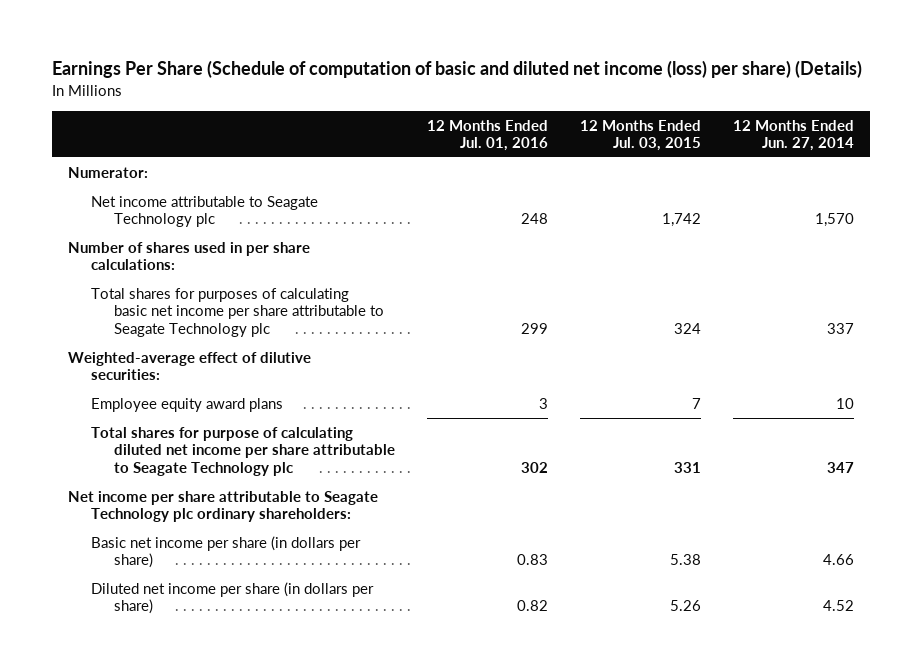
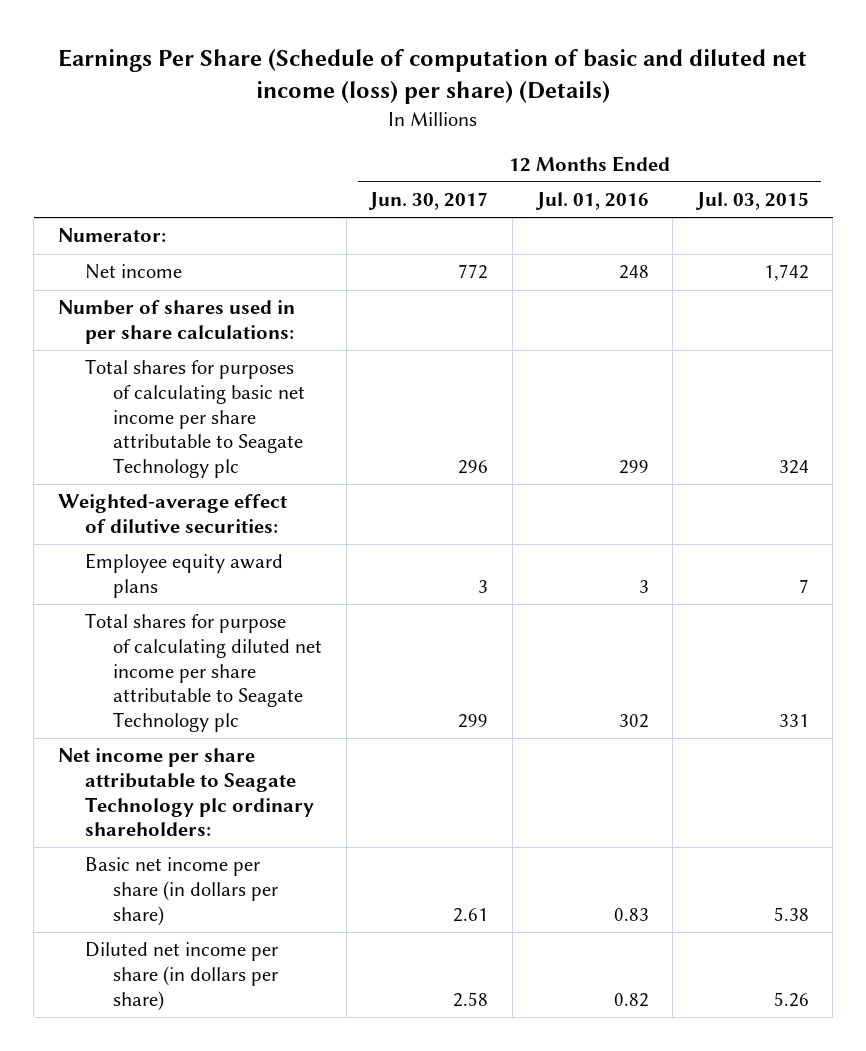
[732,119,854,151] 12 Months Ended Jun. 27, 2014 -> none
none -> [368,192,489,211] Jun. 30, 2017
[90,195,318,228] Net income attributable to Seagate Technology plc -> [85,264,183,280] Net income

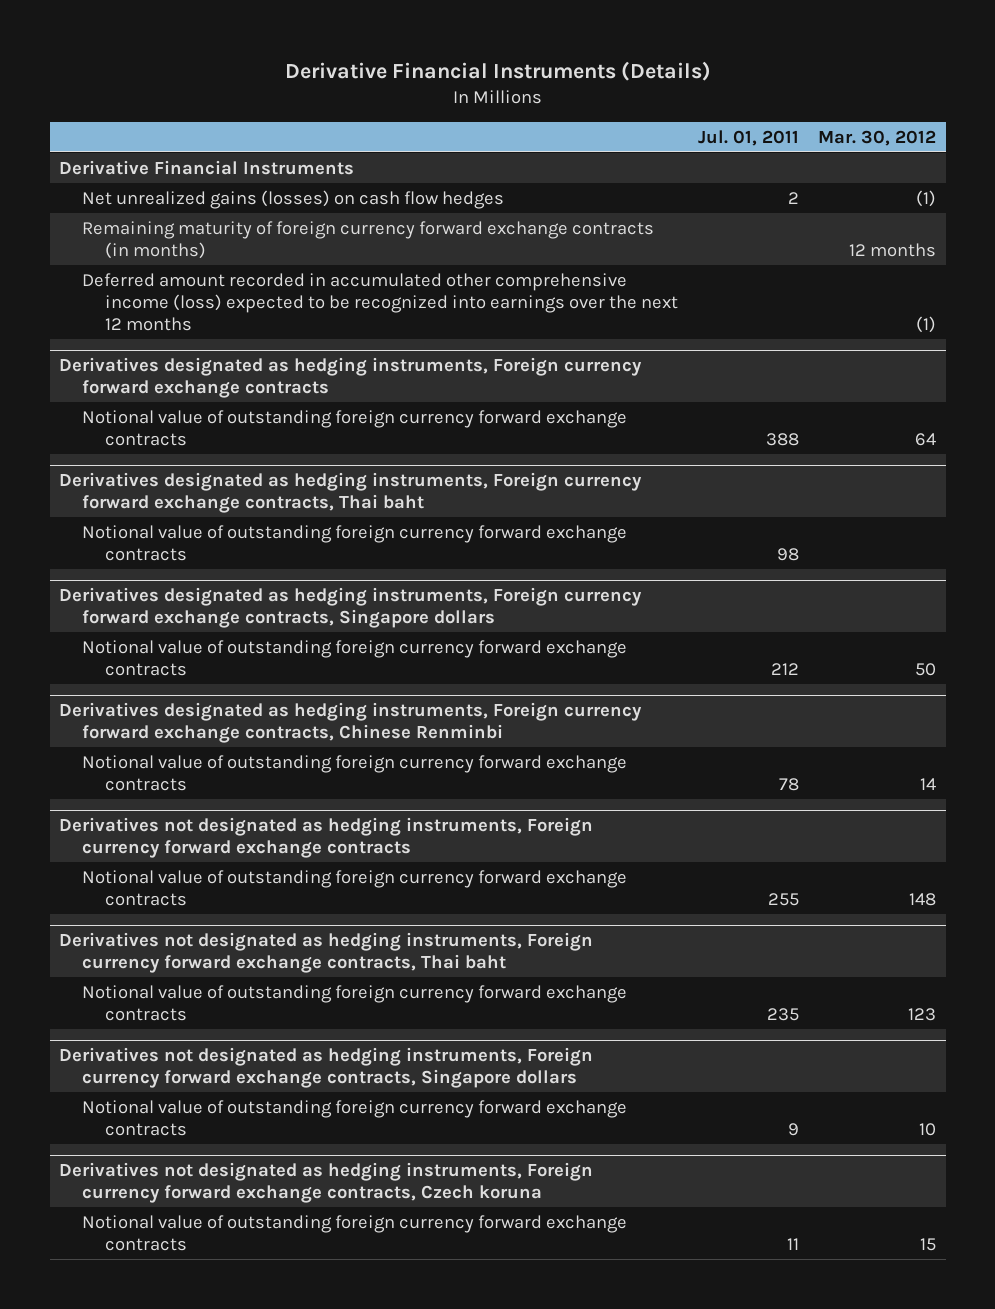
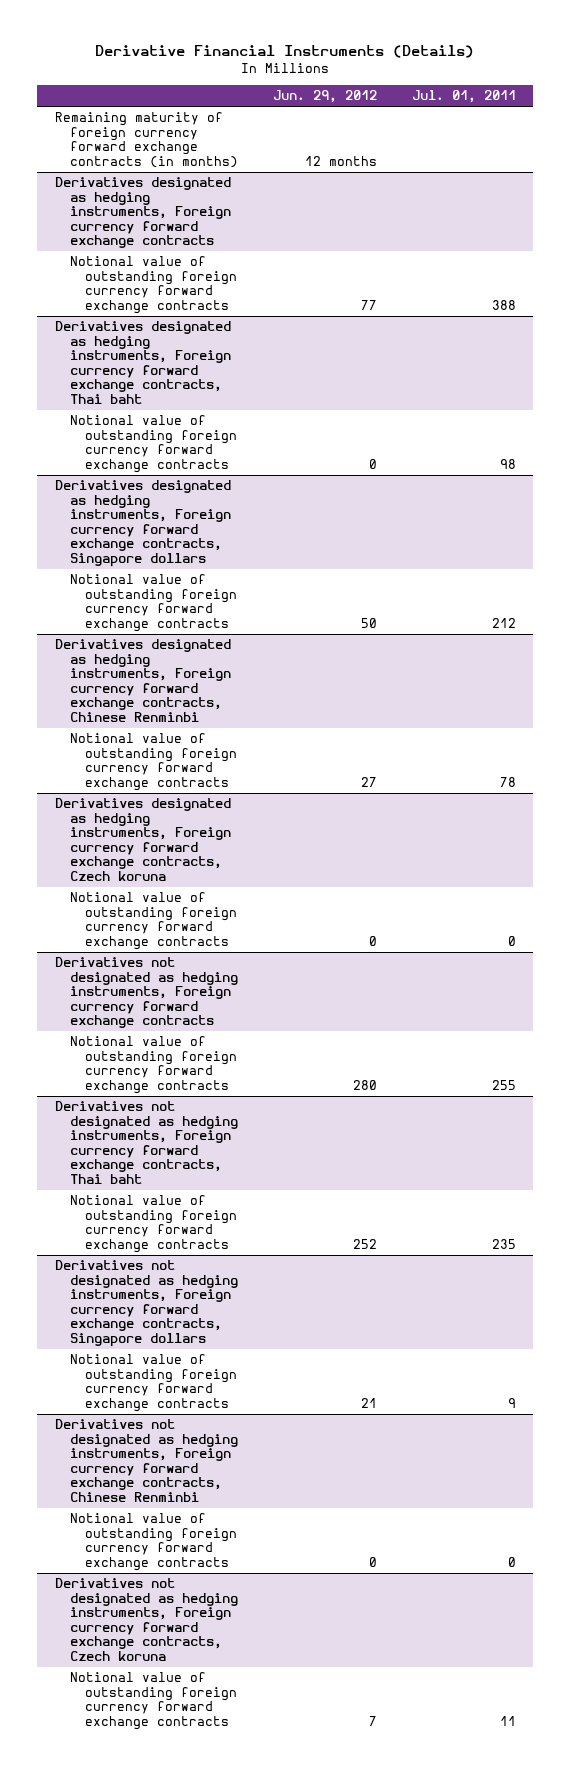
[818,129,937,146] Mar. 30, 2012 -> none
none -> [272,90,377,104] Jun. 29, 2012
[59,159,355,175] Derivative Financial Instruments -> none
[82,189,505,209] Net unrealized gains (losses) on cash flow hedges -> none
[82,272,679,332] Deferred amount recorded in accumulated other comprehensive income (loss) expected to be recognized into earnings over the next 12 months -> none
none -> [54,798,231,881] Derivatives designated as hedging instruments, Foreign currency forward exchange contracts, Czech koruna
none -> [69,892,238,950] Notional value of outstanding foreign currency forward exchange contracts
none -> [54,1419,238,1502] Derivatives not designated as hedging instruments, Foreign currency forward exchange contracts, Chinese Renminbi
none -> [69,1513,238,1571] Notional value of outstanding foreign currency forward exchange contracts

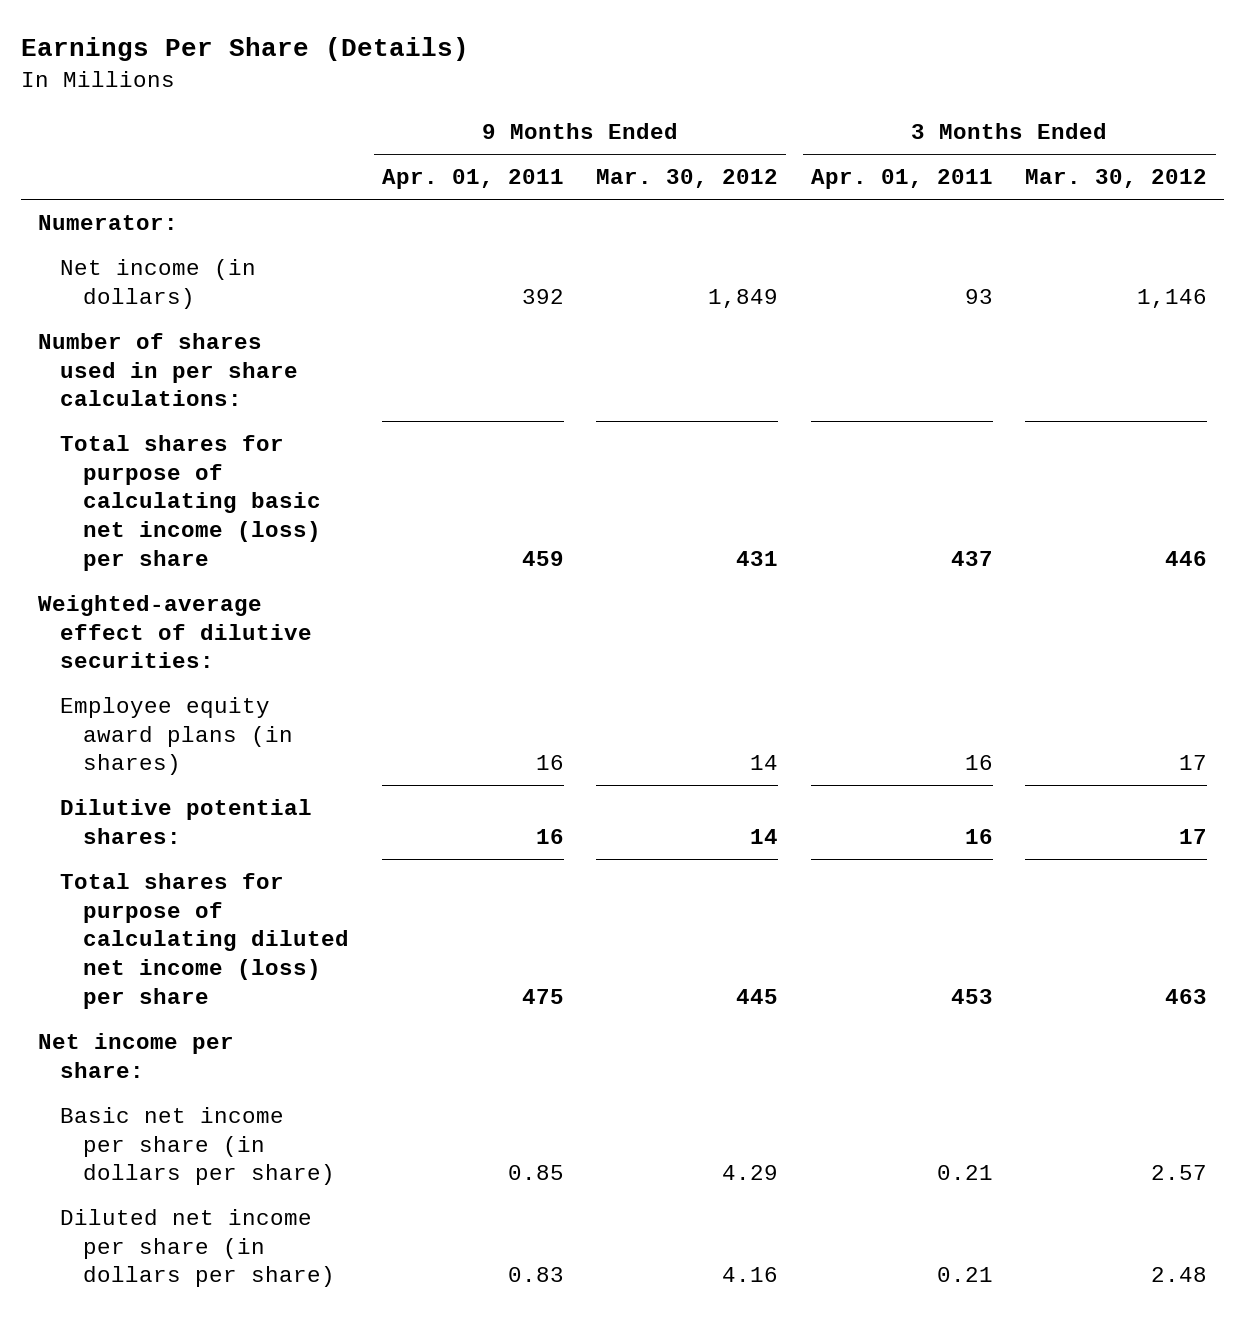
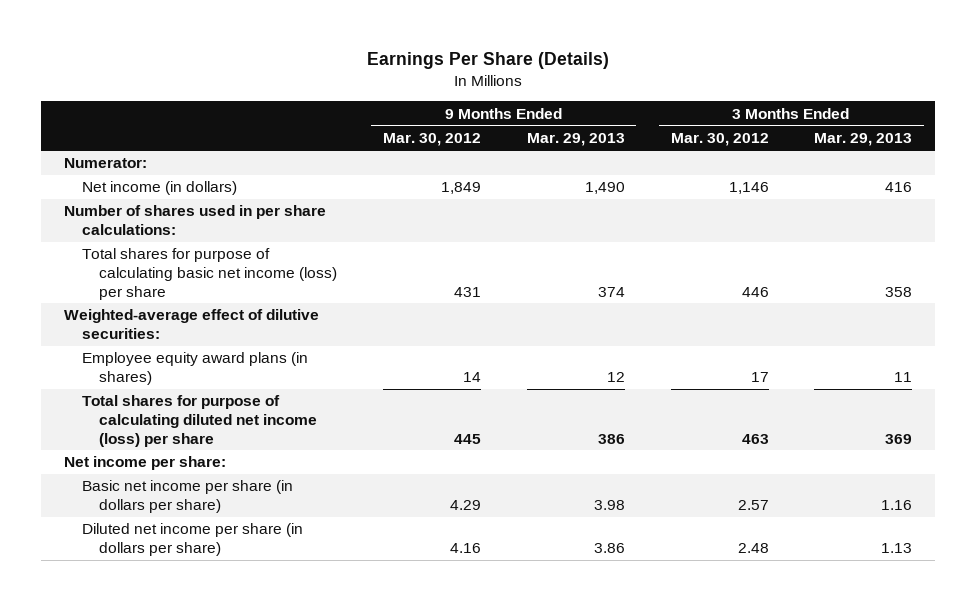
[381,169,564,190] Apr. 01, 2011 -> none
[810,169,993,190] Apr. 01, 2011 -> none
none -> [526,133,625,147] Mar. 29, 2013
none -> [814,133,913,147] Mar. 29, 2013
[60,798,313,844] Dilutive potential shares: -> none

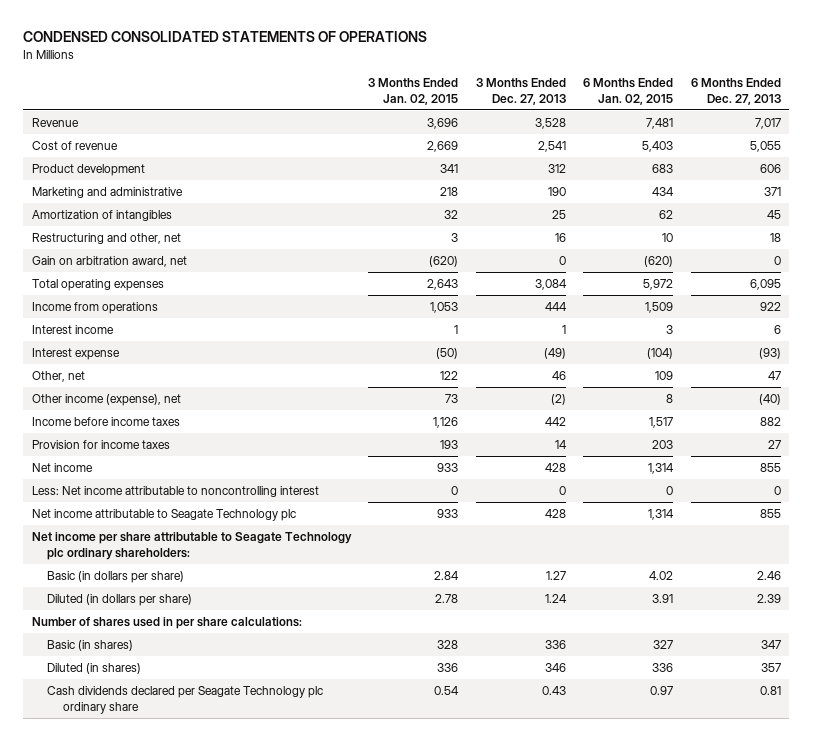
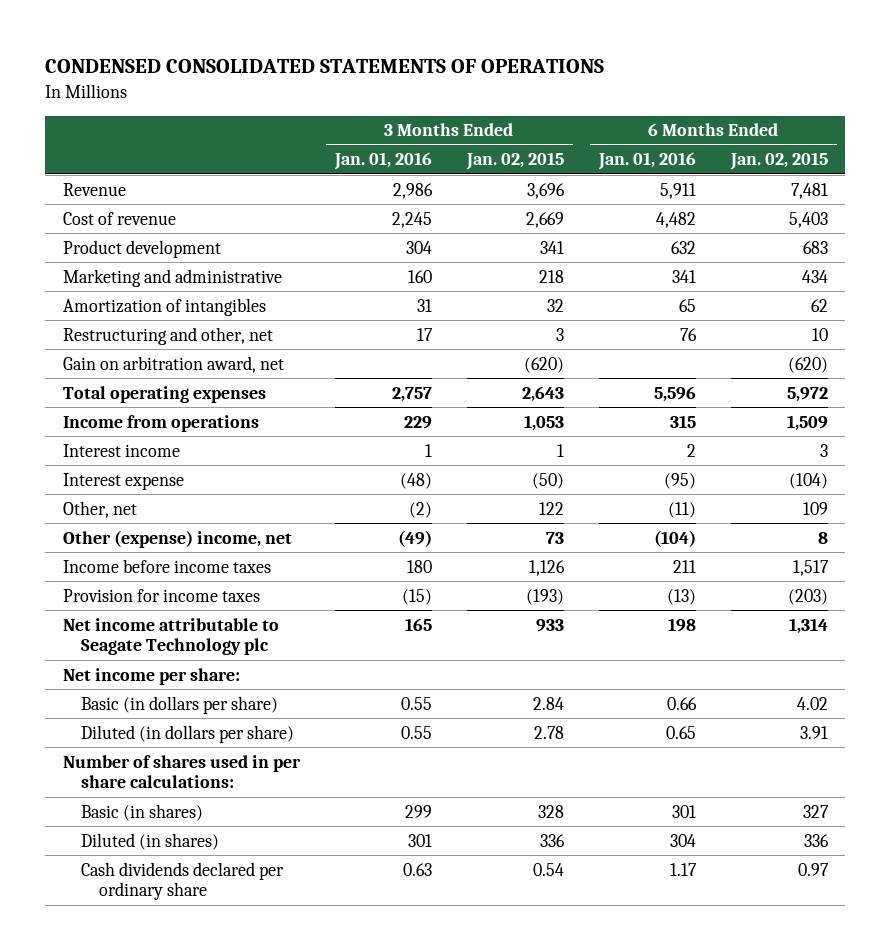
[475,77,566,105] 3 Months Ended Dec. 27, 2013 -> none
[690,77,781,105] 6 Months Ended Dec. 27, 2013 -> none
none -> [333,152,432,171] Jan. 01, 2016
none -> [597,152,696,171] Jan. 01, 2016
[32,394,182,407] Other income (expense), net -> [62,529,292,548] Other (expense) income, net
[32,463,94,473] Net income -> none
[32,486,320,498] Less: Net income attributable to noncontrolling interest -> none
[440,440,459,450] 193 -> [525,588,564,605] (193)
[652,440,674,450] 203 -> [787,588,828,605] (203)
[32,532,353,560] Net income per share attributable to Seagate Technology plc ordinary shareholders: -> [62,667,240,685] Net income per share:
[47,686,324,714] Cash dividends declared per Seagate Technology plc ordinary share -> [80,861,284,901] Cash dividends declared per ordinary share

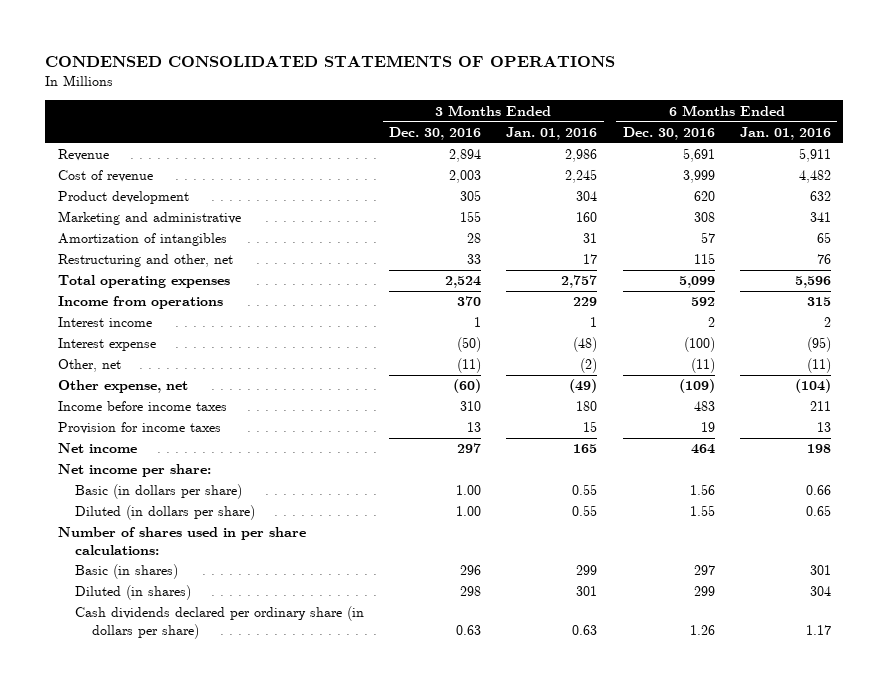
[465,152,564,171] Jan. 02, 2015 -> none
[729,152,828,171] Jan. 02, 2015 -> none
none -> [389,126,482,140] Dec. 30, 2016
none -> [622,126,715,140] Dec. 30, 2016
[62,355,284,373] Gain on arbitration award, net -> none
[62,529,292,548] Other (expense) income, net -> [57,380,188,394] Other expense, net
[401,588,432,605] (15) -> [583,421,598,433] 15
[666,588,696,605] (13) -> [816,422,831,433] 13
[62,617,279,656] Net income attributable to Seagate Technology plc -> [57,443,137,454] Net income
[80,861,284,901] Cash dividends declared per ordinary share -> [74,606,364,639] Cash dividends declared per ordinary share (in dollars per share)

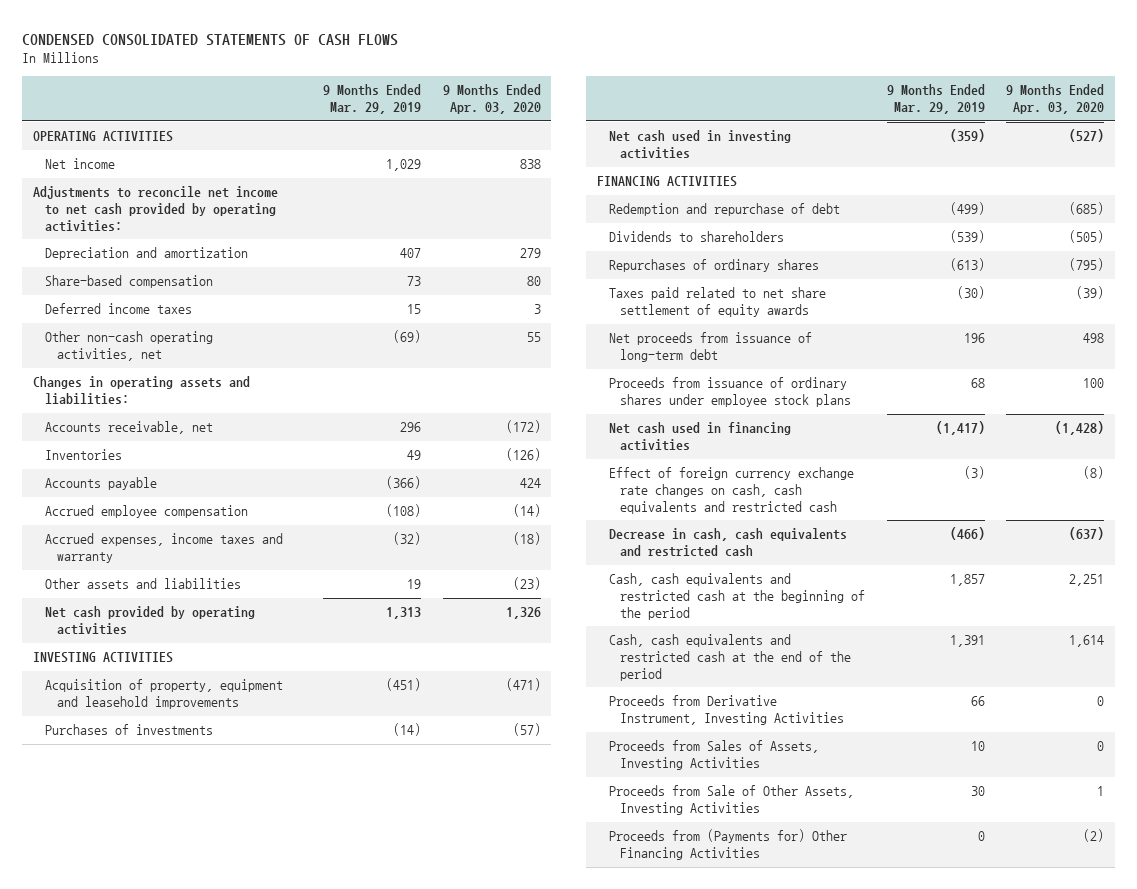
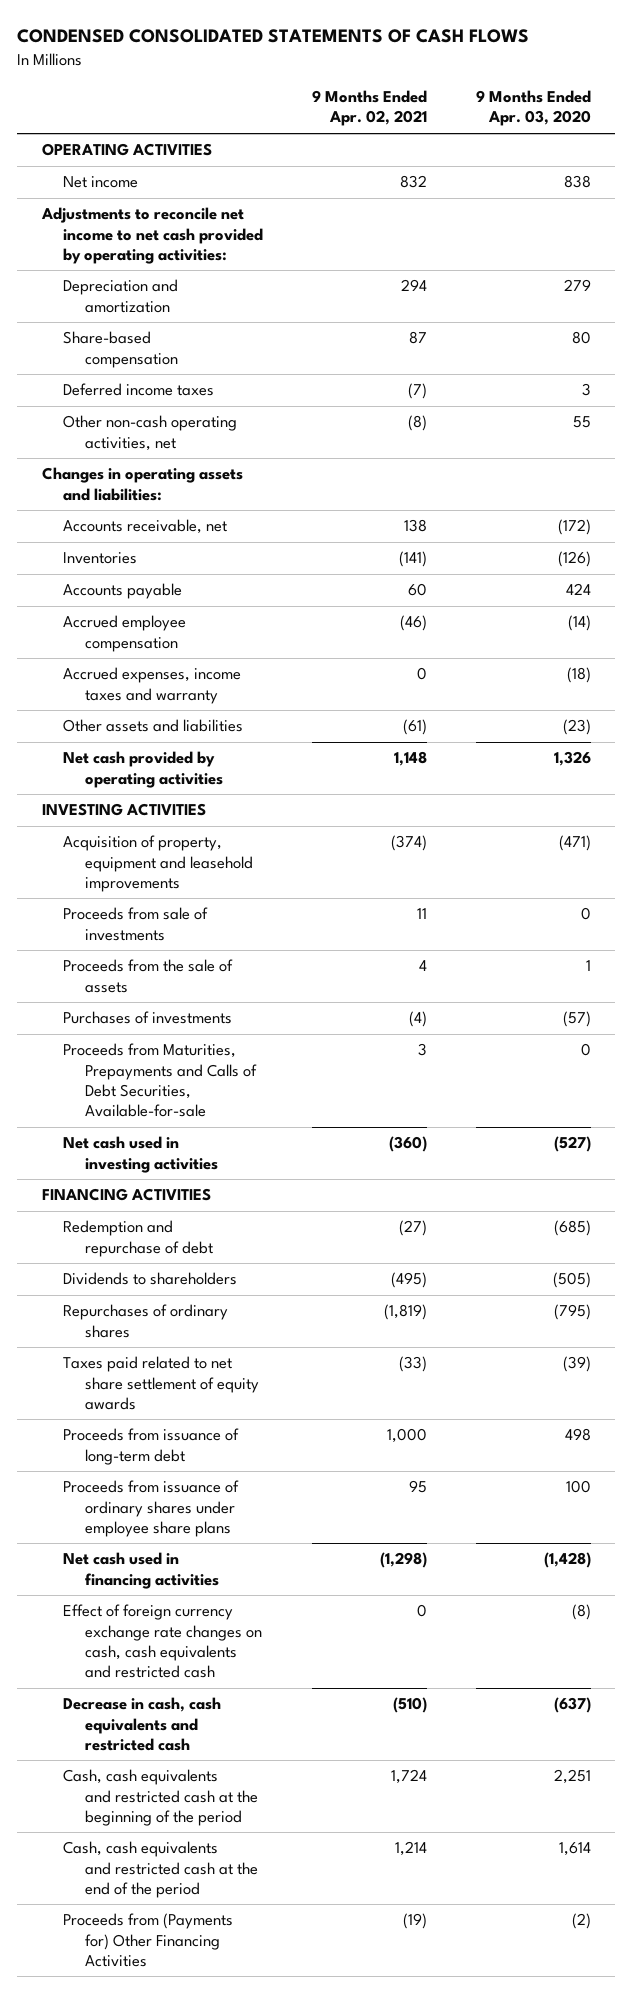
[323,84,422,115] 9 Months Ended Mar. 29, 2019 -> none
none -> [312,90,428,127] 9 Months Ended Apr. 02, 2021
none -> [63,907,209,941] Proceeds from sale of investments
none -> [63,959,234,993] Proceeds from the sale of assets
none -> [63,1043,258,1117] Proceeds from Maturities, Prepayments and Calls of Debt Securities, Available-for-sale
[608,332,812,363] Net proceeds from issuance of long-term debt -> [63,1428,240,1465] Proceeds from issuance of long-term debt
[608,377,852,408] Proceeds from issuance of ordinary shares under employee stock plans -> [63,1480,240,1537] Proceeds from issuance of ordinary shares under employee share plans
[608,695,845,726] Proceeds from Derivative Instrument, Investing Activities -> none
[608,740,819,771] Proceeds from Sales of Assets, Investing Activities -> none
[608,785,854,816] Proceeds from Sale of Other Assets, Investing Activities -> none

